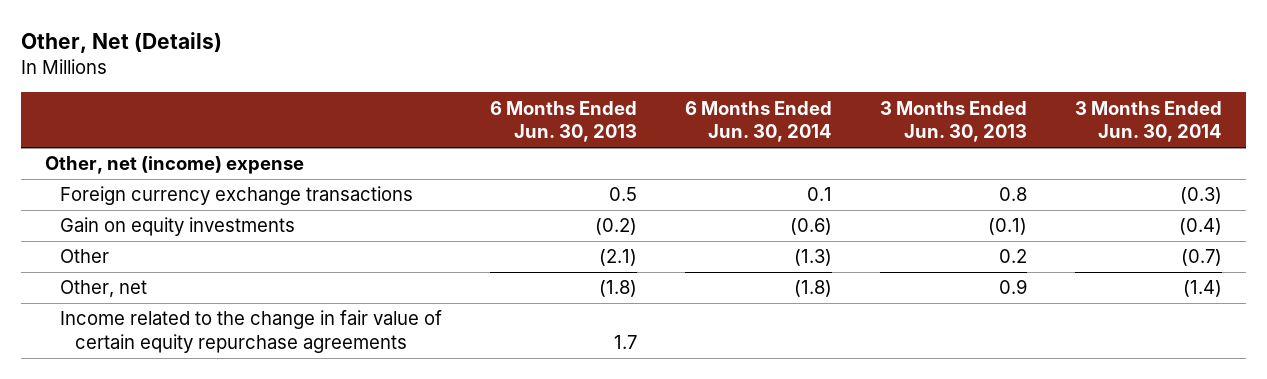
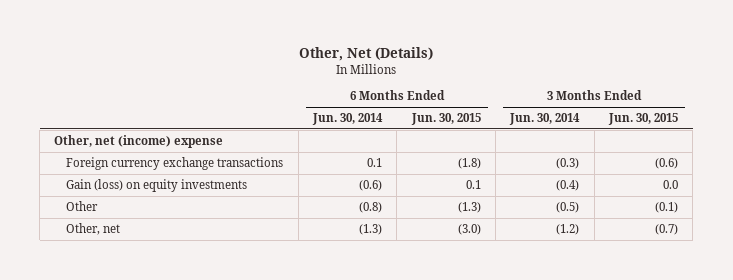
[489,100,637,143] 6 Months Ended Jun. 30, 2013 -> none
[879,100,1027,143] 3 Months Ended Jun. 30, 2013 -> none
none -> [410,113,481,126] Jun. 30, 2015
none -> [608,113,679,126] Jun. 30, 2015
[59,310,442,353] Income related to the change in fair value of certain equity repurchase agreements -> none
[59,217,295,237] Gain on equity investments -> [66,179,248,193] Gain (loss) on equity investments
[793,249,832,267] (1.3) -> [359,202,383,214] (0.8)
[1180,249,1222,267] (0.7) -> [556,202,580,214] (0.5)
[793,280,832,298] (1.8) -> [359,224,383,236] (1.3)
[1182,280,1222,298] (1.4) -> [556,224,580,236] (1.2)

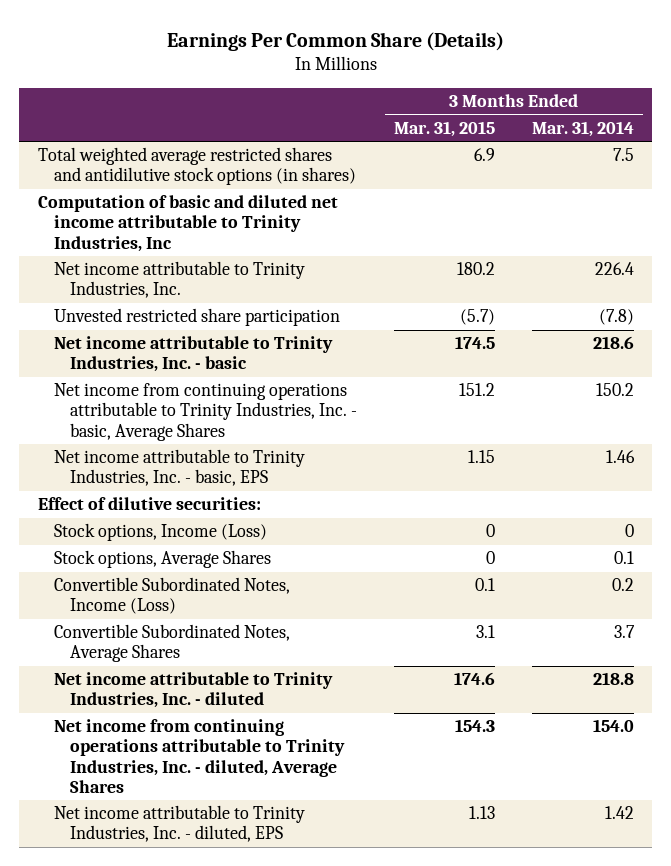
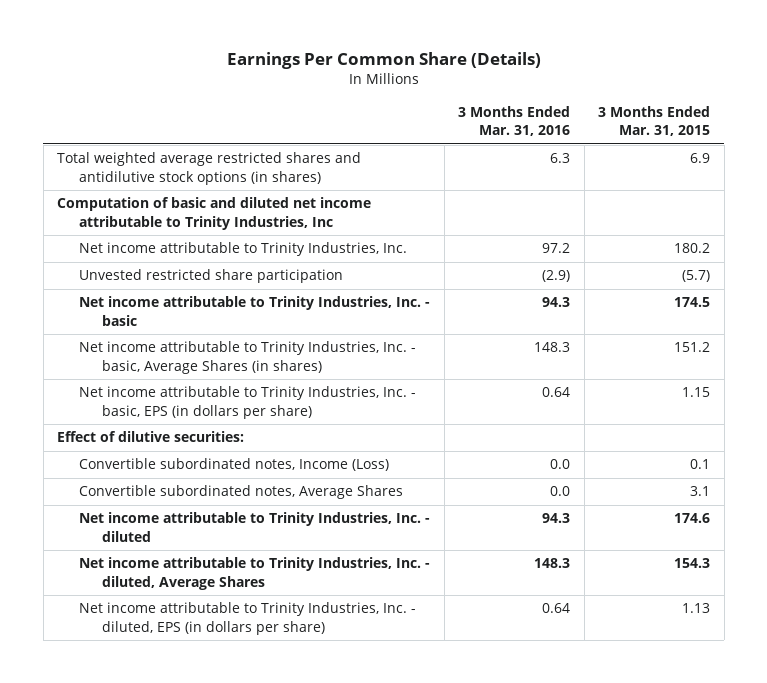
[531,120,634,137] Mar. 31, 2014 -> none
none -> [458,105,571,137] 3 Months Ended Mar. 31, 2016
[54,383,358,441] Net income from continuing operations attributable to Trinity Industries, Inc. - basic, Average Shares -> [79,341,417,374] Net income attributable to Trinity Industries, Inc. - basic, Average Shares (in shares)
[54,449,306,487] Net income attributable to Trinity Industries, Inc. - basic, EPS -> [79,386,417,419] Net income attributable to Trinity Industries, Inc. - basic, EPS (in dollars per share)
[54,523,268,542] Stock options, Income (Loss) -> none
[54,550,272,569] Stock options, Average Shares -> none
[54,577,291,615] Convertible Subordinated Notes, Income (Loss) -> [79,458,390,472] Convertible subordinated notes, Income (Loss)
[54,624,291,663] Convertible Subordinated Notes, Average Shares -> [79,485,404,500] Convertible subordinated notes, Average Shares
[54,719,346,793] Net income from continuing operations attributable to Trinity Industries, Inc. - diluted, Average Shares -> [79,557,431,590] Net income attributable to Trinity Industries, Inc. - diluted, Average Shares
[54,805,306,843] Net income attributable to Trinity Industries, Inc. - diluted, EPS -> [79,602,417,635] Net income attributable to Trinity Industries, Inc. - diluted, EPS (in dollars per share)

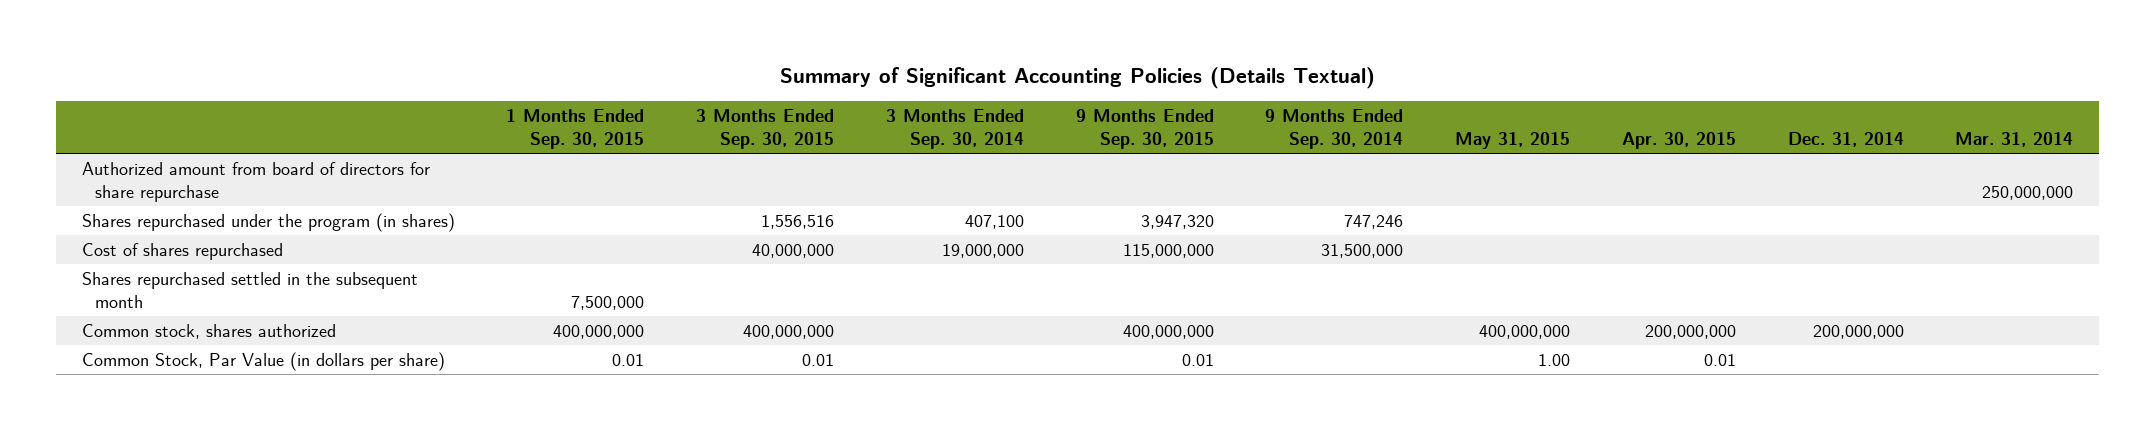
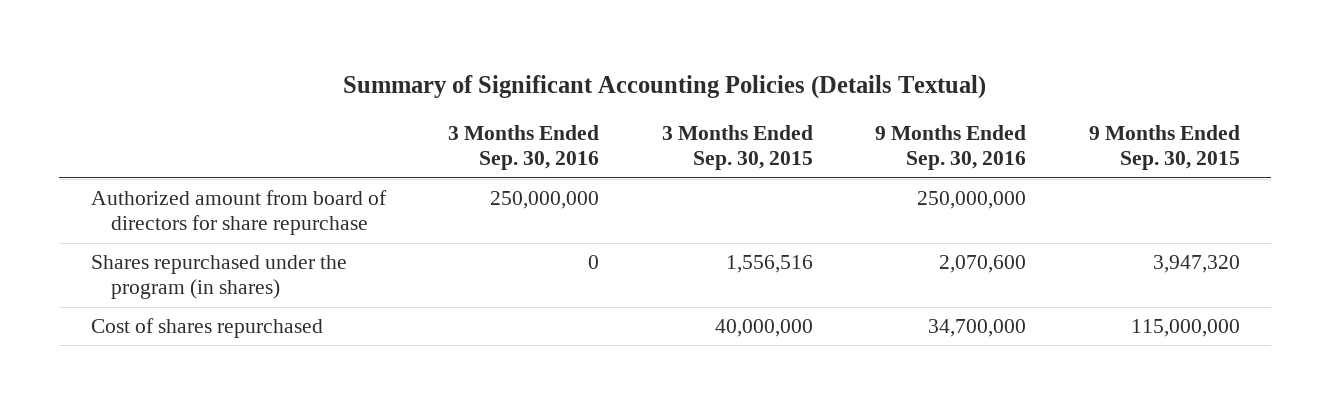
[506,109,645,150] 1 Months Ended Sep. 30, 2015 -> none
[885,109,1024,150] 3 Months Ended Sep. 30, 2014 -> none
[1265,109,1404,150] 9 Months Ended Sep. 30, 2014 -> none
[1455,132,1571,150] May 31, 2015 -> none
[1621,132,1736,150] Apr. 30, 2015 -> none
[1787,132,1904,148] Dec. 31, 2014 -> none
[1955,132,2074,148] Mar. 31, 2014 -> none
none -> [448,125,600,171] 3 Months Ended Sep. 30, 2016
none -> [875,125,1027,171] 9 Months Ended Sep. 30, 2016
[81,271,418,308] Shares repurchased settled in the subsequent month -> none
[81,323,336,339] Common stock, shares authorized -> none
[81,351,445,371] Common Stock, Par Value (in dollars per share) -> none

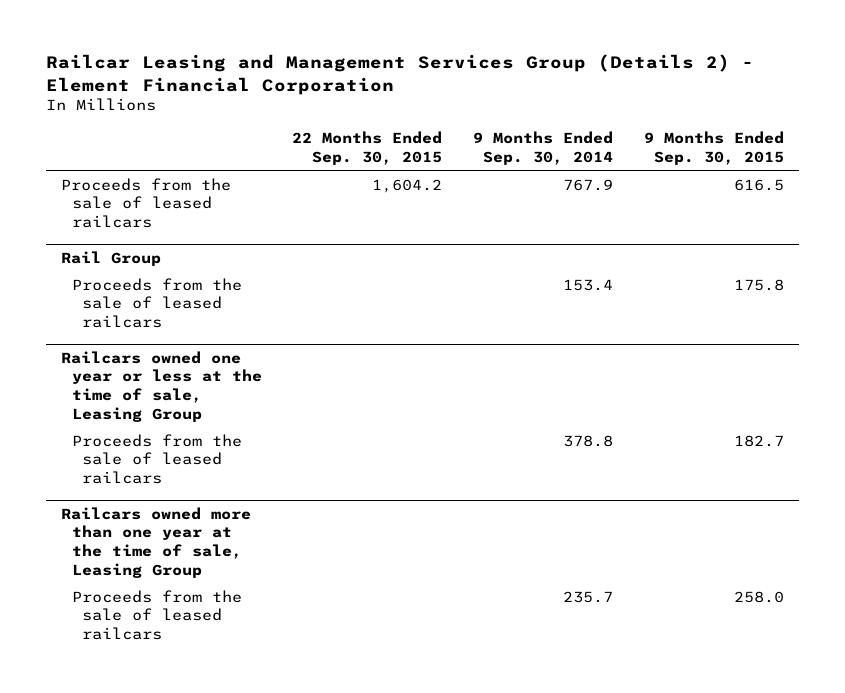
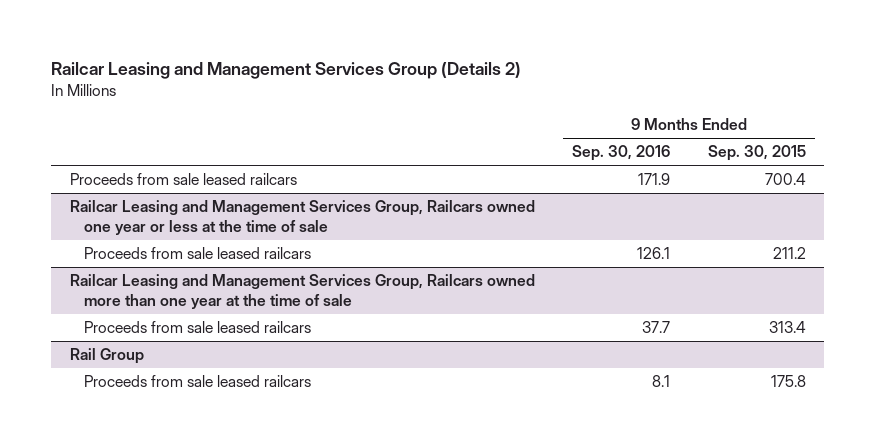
[46,54,755,95] Railcar Leasing and Management Services Group (Details 2) - Element Financial Corporation -> [51,62,522,80] Railcar Leasing and Management Services Group (Details 2)
[292,131,443,165] 22 Months Ended Sep. 30, 2015 -> none
[472,131,613,165] 9 Months Ended Sep. 30, 2014 -> none
none -> [572,145,671,162] Sep. 30, 2016
[61,177,232,228] Proceeds from the sale of leased railcars -> [70,173,298,186] Proceeds from sale leased railcars
[733,178,784,191] 616.5 -> [764,173,806,186] 700.4
none -> [70,200,536,235] Railcar Leasing and Management Services Group, Railcars owned one year or less at the time of sale
none -> [83,247,311,260] Proceeds from sale leased railcars
none -> [70,274,536,309] Railcar Leasing and Management Services Group, Railcars owned more than one year at the time of sale
none -> [83,321,311,334] Proceeds from sale leased railcars
[61,350,262,422] Railcars owned one year or less at the time of sale, Leasing Group -> none
[71,433,242,484] Proceeds from the sale of leased railcars -> none
[61,506,252,578] Railcars owned more than one year at the time of sale, Leasing Group -> none
[71,589,242,640] Proceeds from the sale of leased railcars -> none
[71,277,242,328] Proceeds from the sale of leased railcars -> [83,375,311,388] Proceeds from sale leased railcars

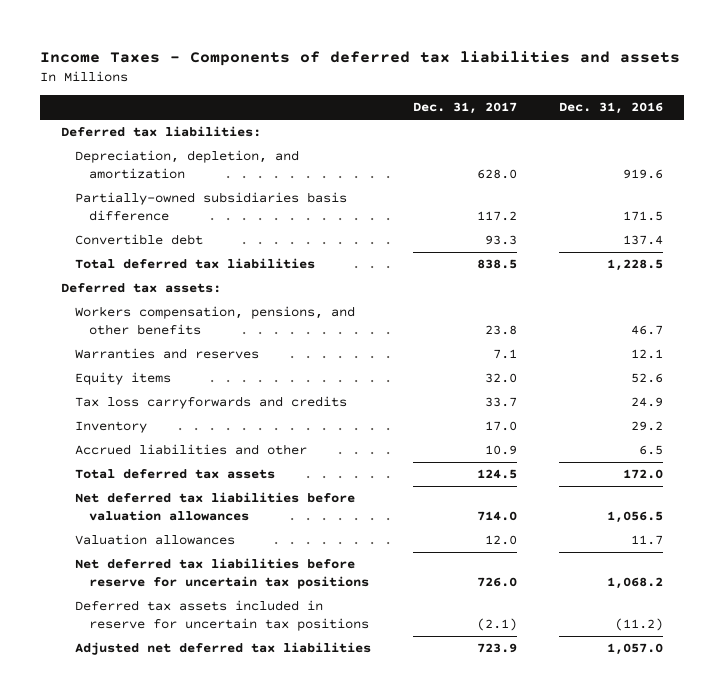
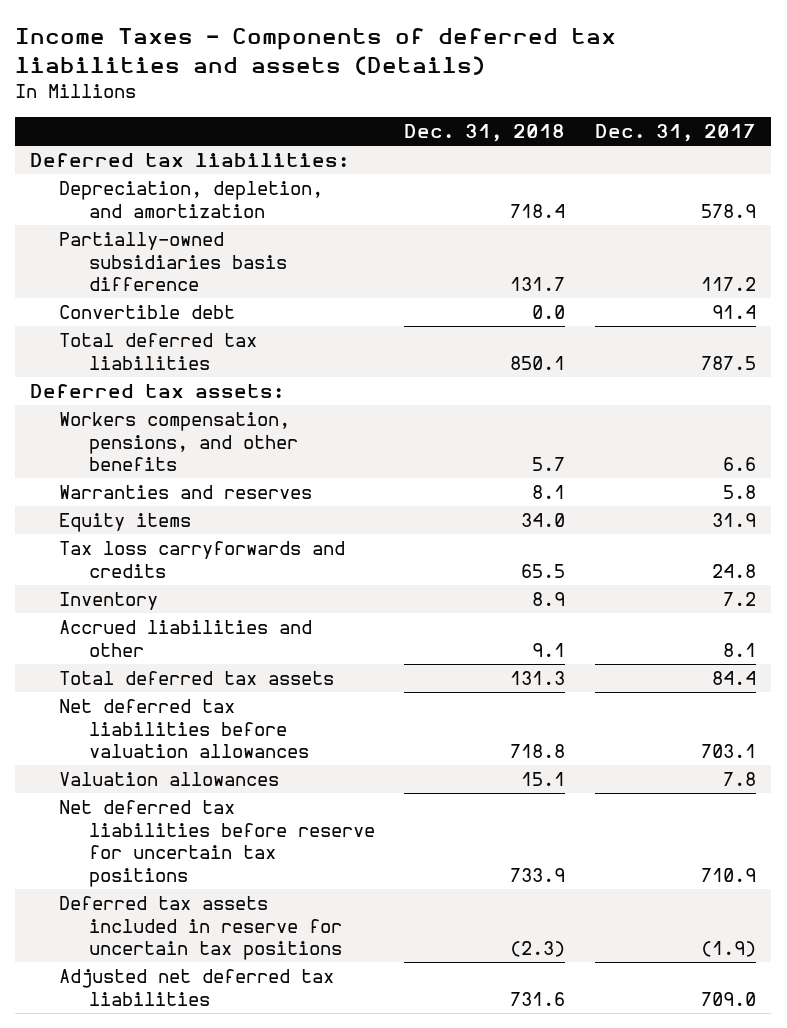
[40,51,681,67] Income Taxes - Components of deferred tax liabilities and assets -> [15,28,617,76] Income Taxes - Components of deferred tax liabilities and assets (Details)
[558,102,663,115] Dec. 31, 2016 -> none
none -> [404,124,566,143] Dec. 31, 2018
[477,168,518,179] 628.0 -> [701,203,757,218] 578.9
[485,235,518,246] 93.3 -> [712,305,757,320] 91.4
[477,259,518,270] 838.5 -> [701,355,757,370] 787.5
[485,324,518,335] 23.8 -> [723,457,757,472] 6.6
[493,349,518,360] 7.1 -> [723,485,757,500] 5.8
[485,373,518,384] 32.0 -> [712,513,757,528] 31.9
[485,397,518,408] 33.7 -> [712,563,757,578] 24.8
[485,421,518,432] 17.0 -> [723,592,757,607] 7.2
[485,445,518,456] 10.9 -> [723,642,757,657] 8.1
[477,469,518,480] 124.5 -> [712,671,757,686] 84.4
[477,510,518,521] 714.0 -> [701,744,757,759] 703.1
[485,535,518,546] 12.0 -> [723,772,757,787] 7.8
[477,576,518,587] 726.0 -> [701,867,757,882] 710.9
[477,617,518,631] (2.1) -> [701,941,757,958] (1.9)
[477,643,518,654] 723.9 -> [701,991,757,1006] 709.0

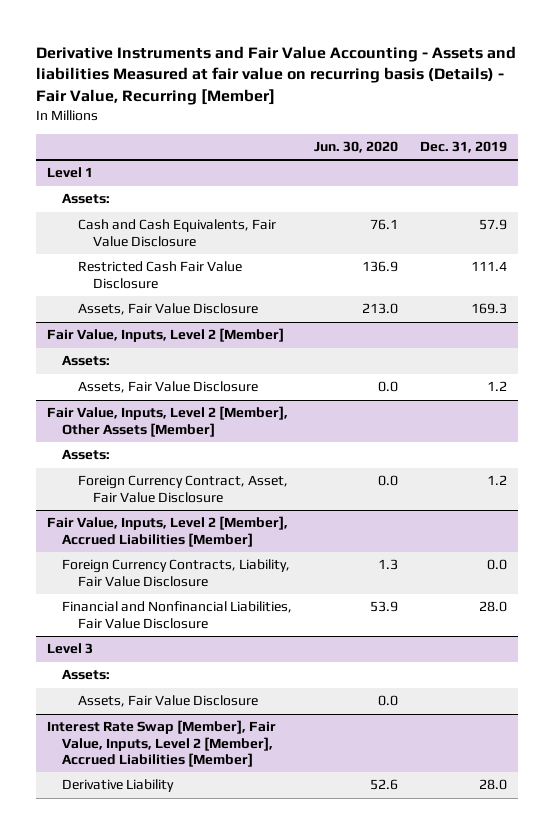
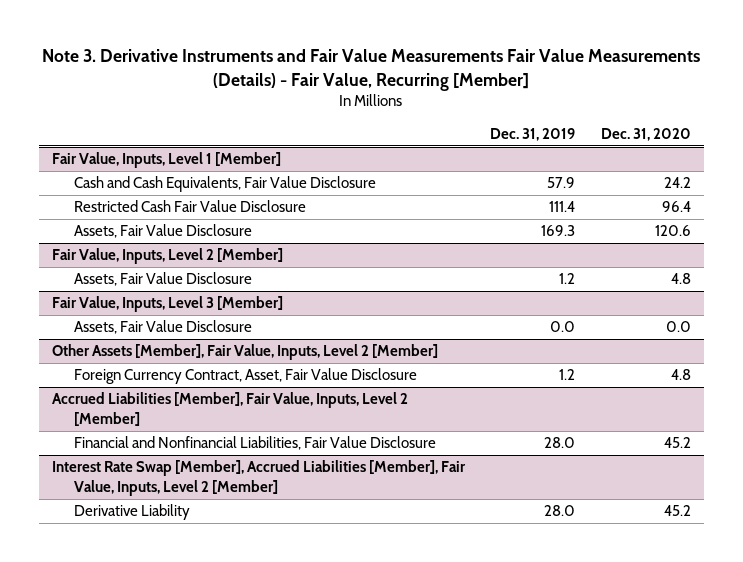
[35,45,516,106] Derivative Instruments and Fair Value Accounting - Assets and liabilities Measured at fair value on recurring basis (Details) - Fair Value, Recurring [Member] -> [42,49,701,91] Note 3. Derivative Instruments and Fair Value Measurements Fair Value Measurements (Details) - Fair Value, Recurring [Member]
[314,141,399,154] Jun. 30, 2020 -> none
none -> [601,127,692,141] Dec. 31, 2020
[62,193,111,205] Assets: -> none
[46,167,93,179] Level 1 -> [51,152,281,169] Fair Value, Inputs, Level 1 [Member]
[62,355,111,367] Assets: -> none
[62,449,111,461] Assets: -> none
none -> [51,296,283,313] Fair Value, Inputs, Level 3 [Member]
none -> [73,320,252,335] Assets, Fair Value Disclosure
[46,406,288,437] Fair Value, Inputs, Level 2 [Member], Other Assets [Member] -> [51,344,438,361] Other Assets [Member], Fair Value, Inputs, Level 2 [Member]
[62,559,291,587] Foreign Currency Contracts, Liability, Fair Value Disclosure -> none
[46,516,288,547] Fair Value, Inputs, Level 2 [Member], Accrued Liabilities [Member] -> [51,392,408,426] Accrued Liabilities [Member], Fair Value, Inputs, Level 2 [Member]
[46,643,93,655] Level 3 -> none
[62,669,111,681] Assets: -> none
[77,695,258,708] Assets, Fair Value Disclosure -> none
[46,720,276,767] Interest Rate Swap [Member], Fair Value, Inputs, Level 2 [Member], Accrued Liabilities [Member] -> [51,460,466,496] Interest Rate Swap [Member], Accrued Liabilities [Member], Fair Value, Inputs, Level 2 [Member]

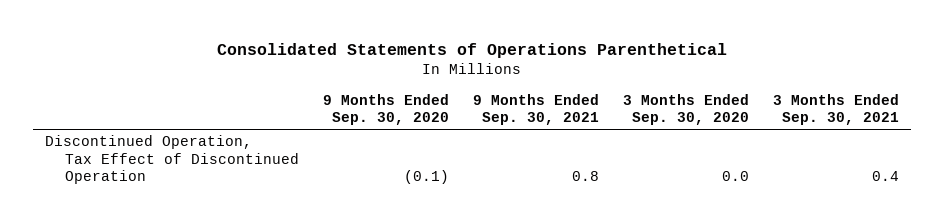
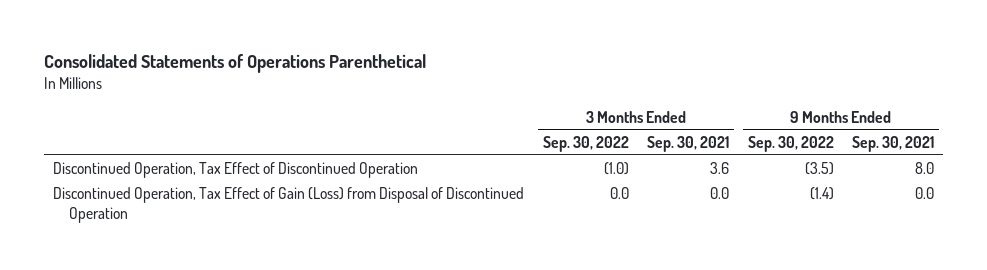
[323,93,450,126] 9 Months Ended Sep. 30, 2020 -> none
[623,93,750,126] 3 Months Ended Sep. 30, 2020 -> none
none -> [542,136,629,153] Sep. 30, 2022
none -> [747,136,834,153] Sep. 30, 2022
[572,171,600,182] 0.8 -> [915,162,935,175] 8.0
[871,171,899,182] 0.4 -> [710,162,730,175] 3.6
none -> [53,187,525,223] Discontinued Operation, Tax Effect of Gain (Loss) from Disposal of Discontinued Operation

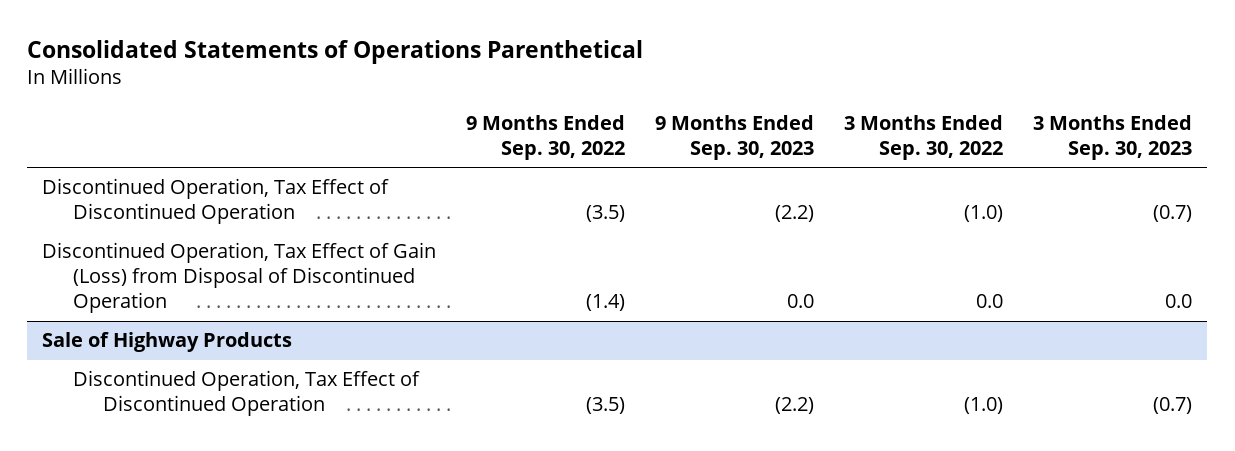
[647,136,730,153] Sep. 30, 2021 -> none
[852,136,935,153] Sep. 30, 2021 -> none
none -> [655,114,815,160] 9 Months Ended Sep. 30, 2023
none -> [1033,114,1193,160] 3 Months Ended Sep. 30, 2023
none -> [42,332,293,353] Sale of Highway Products
none -> [72,370,420,417] Discontinued Operation, Tax Effect of Discontinued Operation

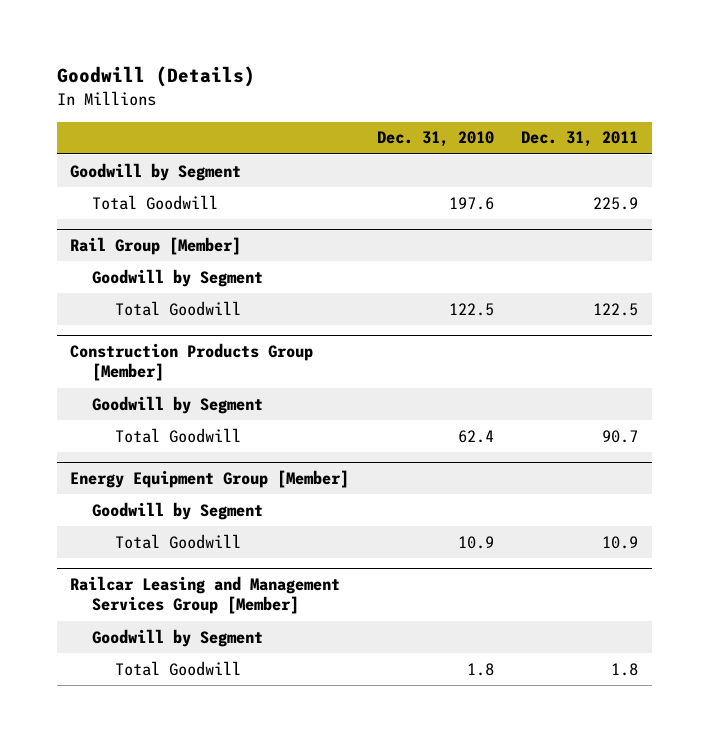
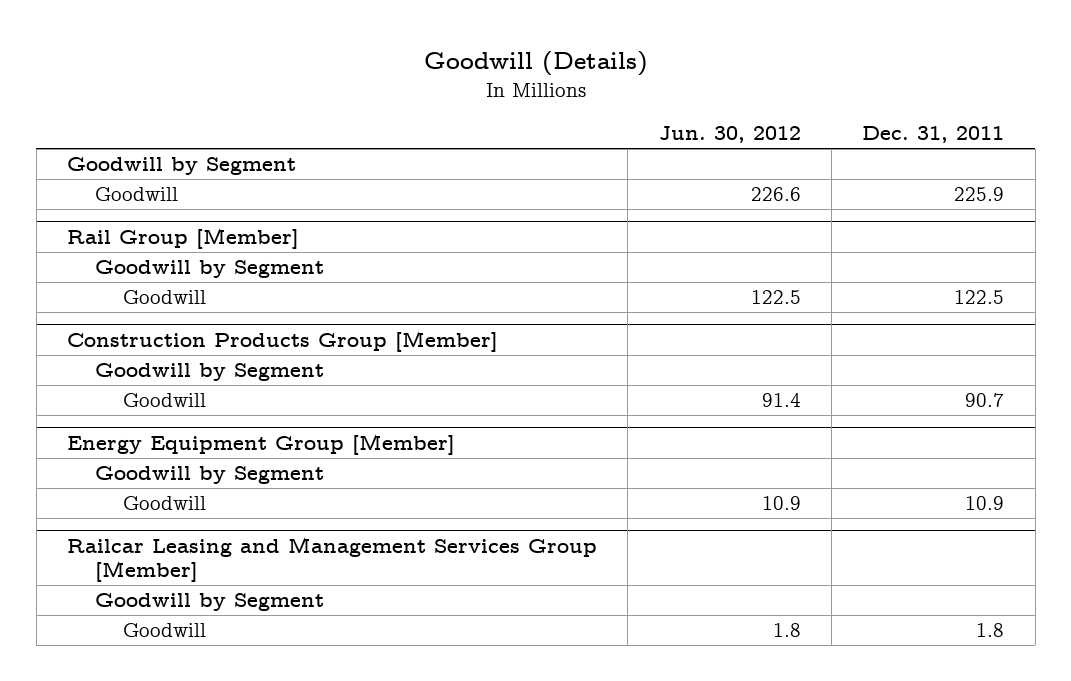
[376,131,494,148] Dec. 31, 2010 -> none
none -> [658,126,801,144] Jun. 30, 2012
[92,194,219,210] Total Goodwill -> [95,187,179,202] Goodwill
[114,300,241,316] Total Goodwill -> [122,290,206,305] Goodwill
[114,427,241,443] Total Goodwill -> [122,393,206,408] Goodwill
[114,533,241,549] Total Goodwill -> [122,496,206,511] Goodwill
[114,660,241,676] Total Goodwill -> [122,623,206,638] Goodwill

